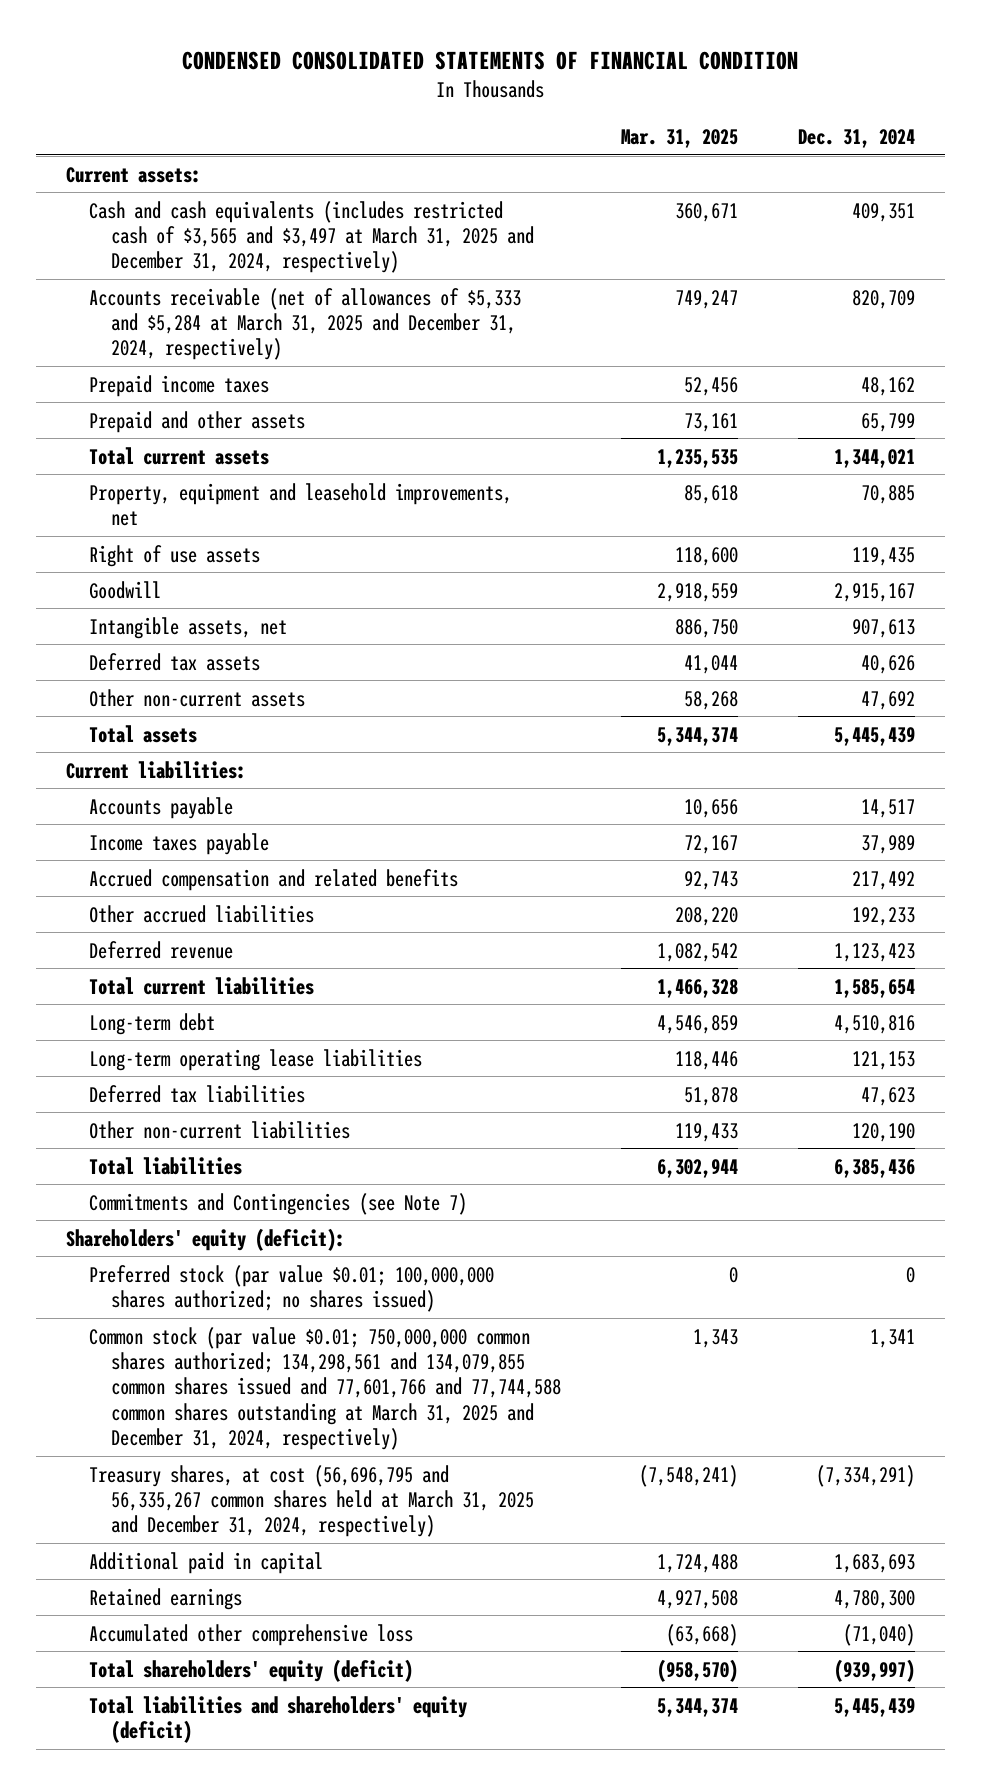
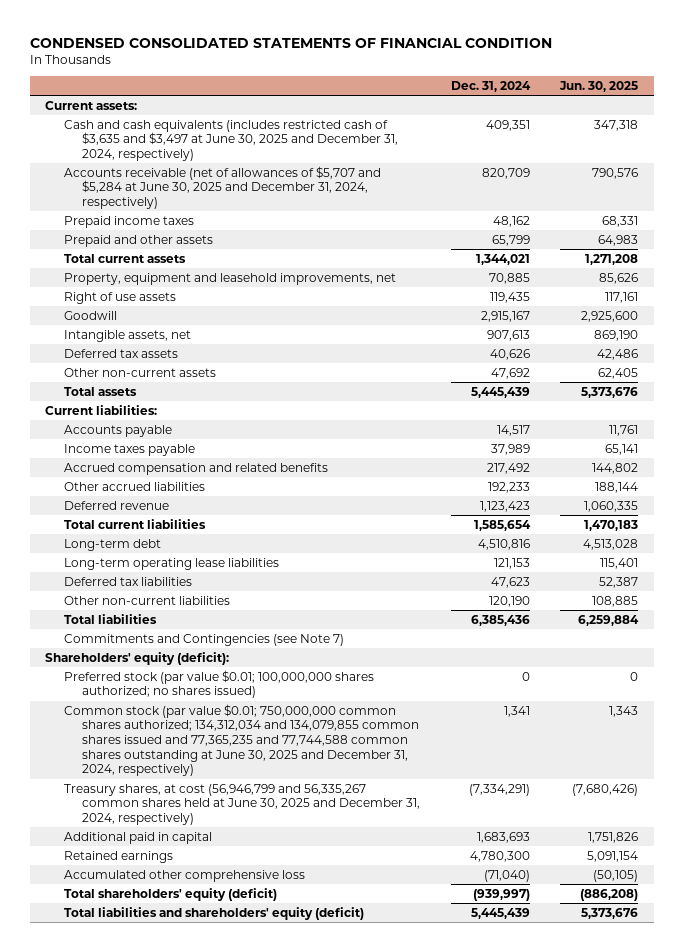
[621,129,739,149] Mar. 31, 2025 -> none
none -> [559,81,639,93] Jun. 30, 2025
[88,200,535,274] Cash and cash equivalents (includes restricted cash of $3,565 and $3,497 at March 31, 2025 and December 31, 2024, respectively) -> [63,119,399,162] Cash and cash equivalents (includes restricted cash of $3,635 and $3,497 at June 30, 2025 and December 31, 2024, respectively)
[88,287,521,361] Accounts receivable (net of allowances of $5,333 and $5,284 at March 31, 2025 and December 31, 2024, respectively) -> [63,165,381,210] Accounts receivable (net of allowances of $5,707 and $5,284 at June 30, 2025 and December 31, 2024, respectively)
[88,1326,562,1451] Common stock (par value $0.01; 750,000,000 common shares authorized; 134,298,561 and 134,079,855 common shares issued and 77,601,766 and 77,744,588 common shares outstanding at March 31, 2025 and December 31, 2024, respectively) -> [63,703,420,777] Common stock (par value $0.01; 750,000,000 common shares authorized; 134,312,034 and 134,079,855 common shares issued and 77,365,235 and 77,744,588 common shares outstanding at June 30, 2025 and December 31, 2024, respectively)
[88,1464,535,1538] Treasury shares, at cost (56,696,795 and 56,335,267 common shares held at March 31, 2025 and December 31, 2024, respectively) -> [63,783,421,826] Treasury shares, at cost (56,946,799 and 56,335,267 common shares held at June 30, 2025 and December 31, 2024, respectively)

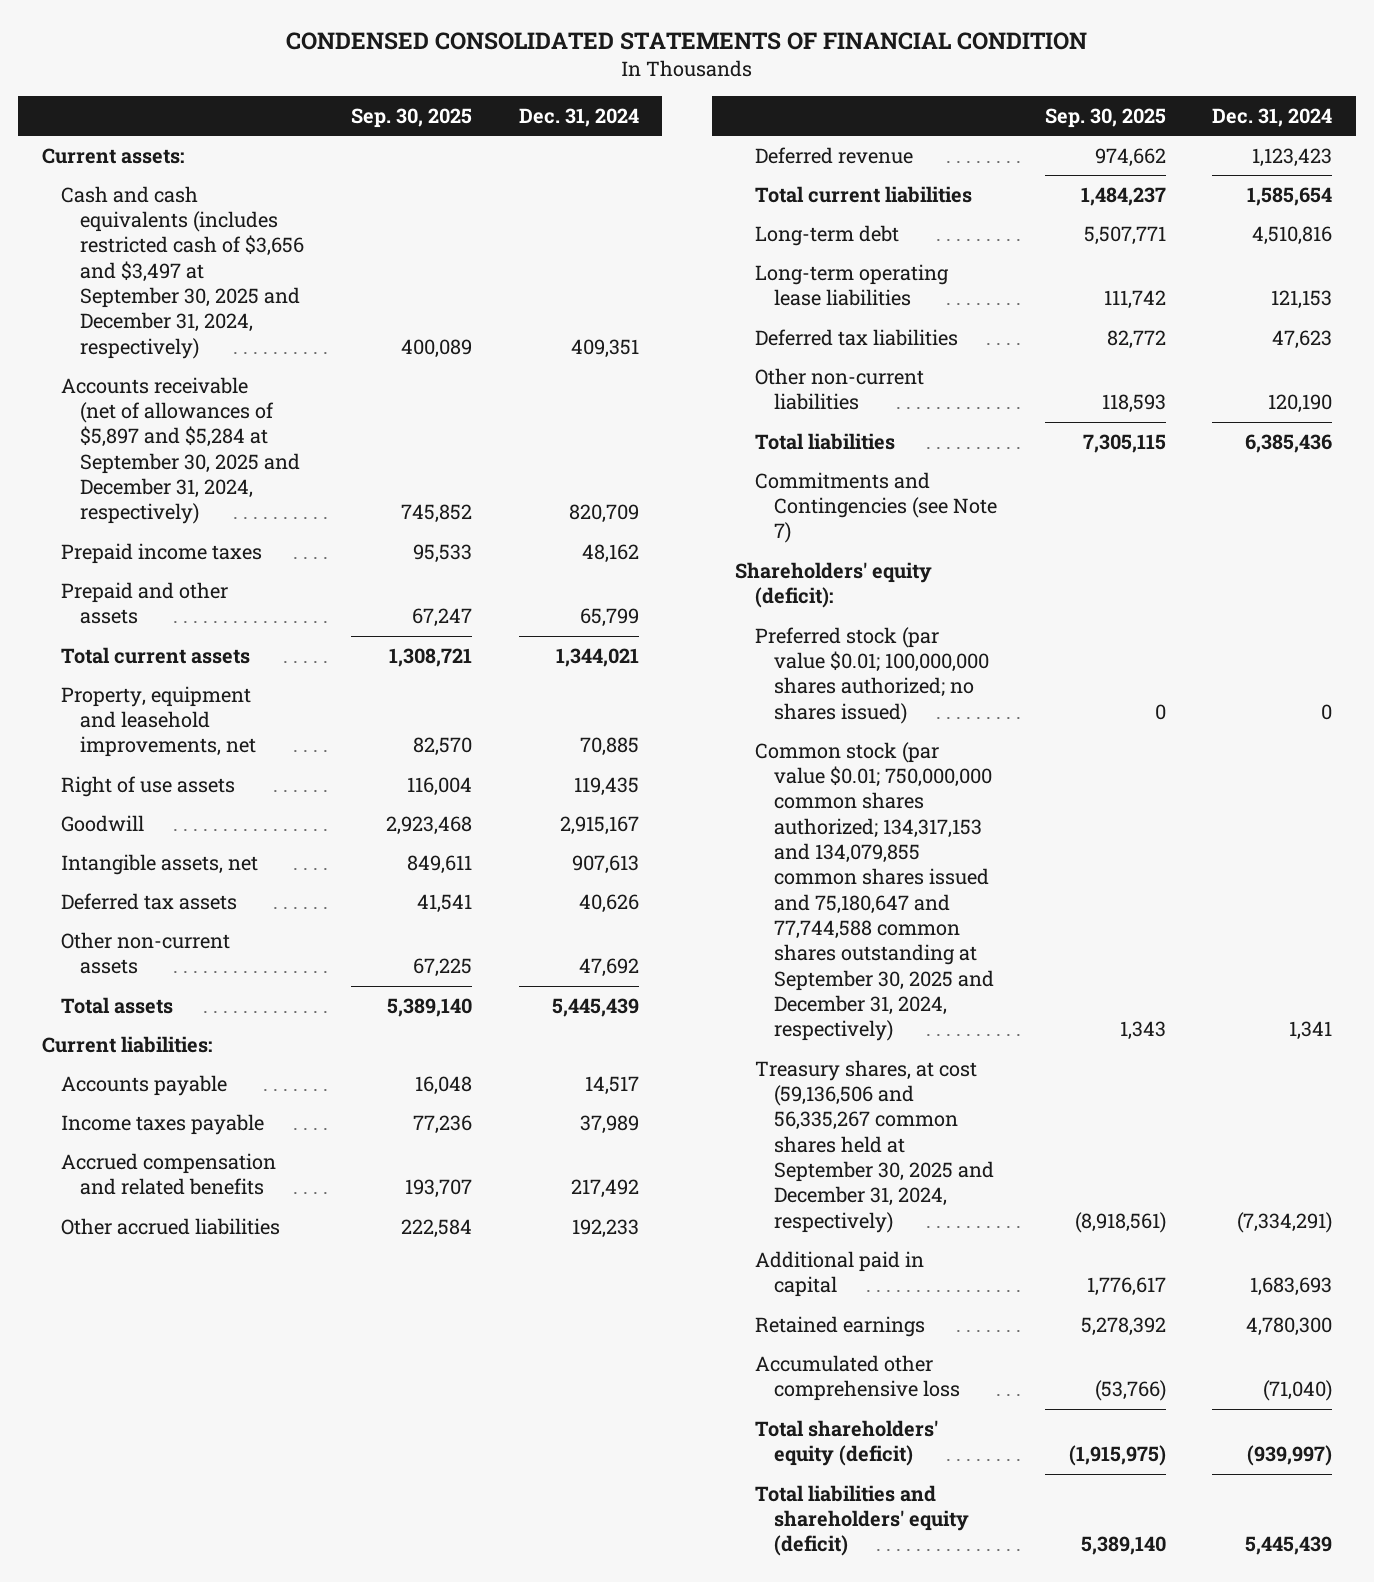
[559,81,639,93] Jun. 30, 2025 -> none
none -> [351,107,473,128] Sep. 30, 2025
[63,119,399,162] Cash and cash equivalents (includes restricted cash of $3,635 and $3,497 at June 30, 2025 and December 31, 2024, respectively) -> [60,185,305,359] Cash and cash equivalents (includes restricted cash of $3,656 and $3,497 at September 30, 2025 and December 31, 2024, respectively)
[63,165,381,210] Accounts receivable (net of allowances of $5,707 and $5,284 at June 30, 2025 and December 31, 2024, respectively) -> [60,376,301,525] Accounts receivable (net of allowances of $5,897 and $5,284 at September 30, 2025 and December 31, 2024, respectively)
[63,703,420,777] Common stock (par value $0.01; 750,000,000 common shares authorized; 134,312,034 and 134,079,855 common shares issued and 77,365,235 and 77,744,588 common shares outstanding at June 30, 2025 and December 31, 2024, respectively) -> [754,741,994,1042] Common stock (par value $0.01; 750,000,000 common shares authorized; 134,317,153 and 134,079,855 common shares issued and 75,180,647 and 77,744,588 common shares outstanding at September 30, 2025 and December 31, 2024, respectively)
[63,783,421,826] Treasury shares, at cost (56,946,799 and 56,335,267 common shares held at June 30, 2025 and December 31, 2024, respectively) -> [754,1059,994,1233] Treasury shares, at cost (59,136,506 and 56,335,267 common shares held at September 30, 2025 and December 31, 2024, respectively)

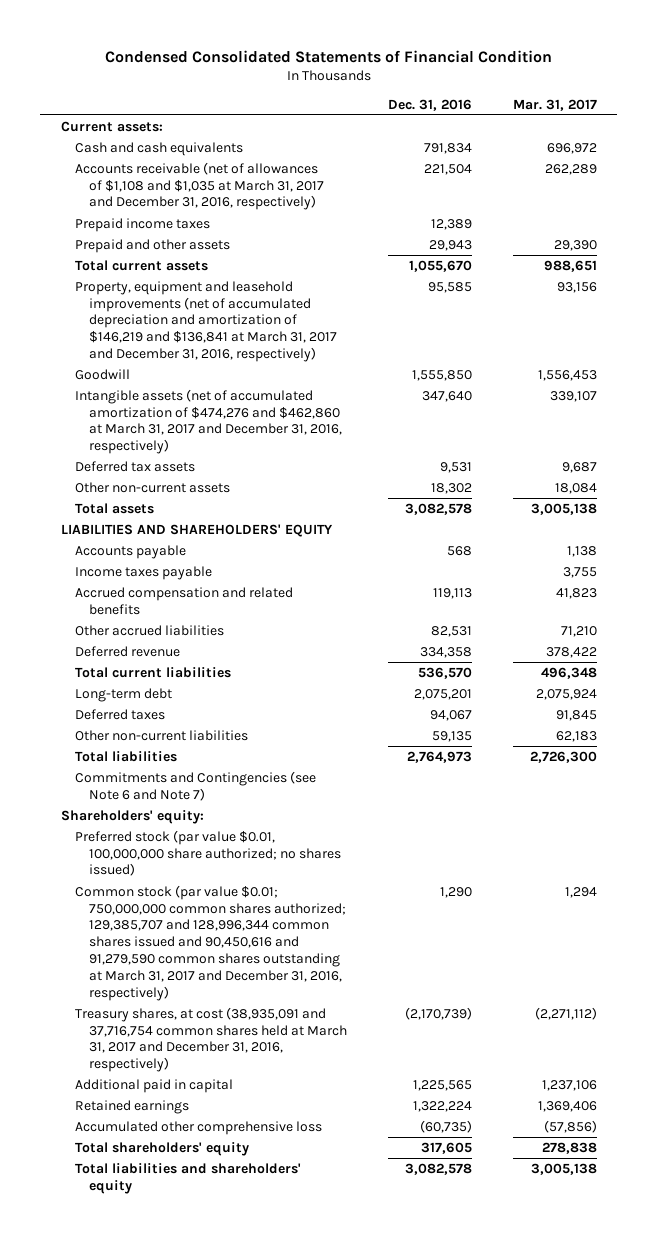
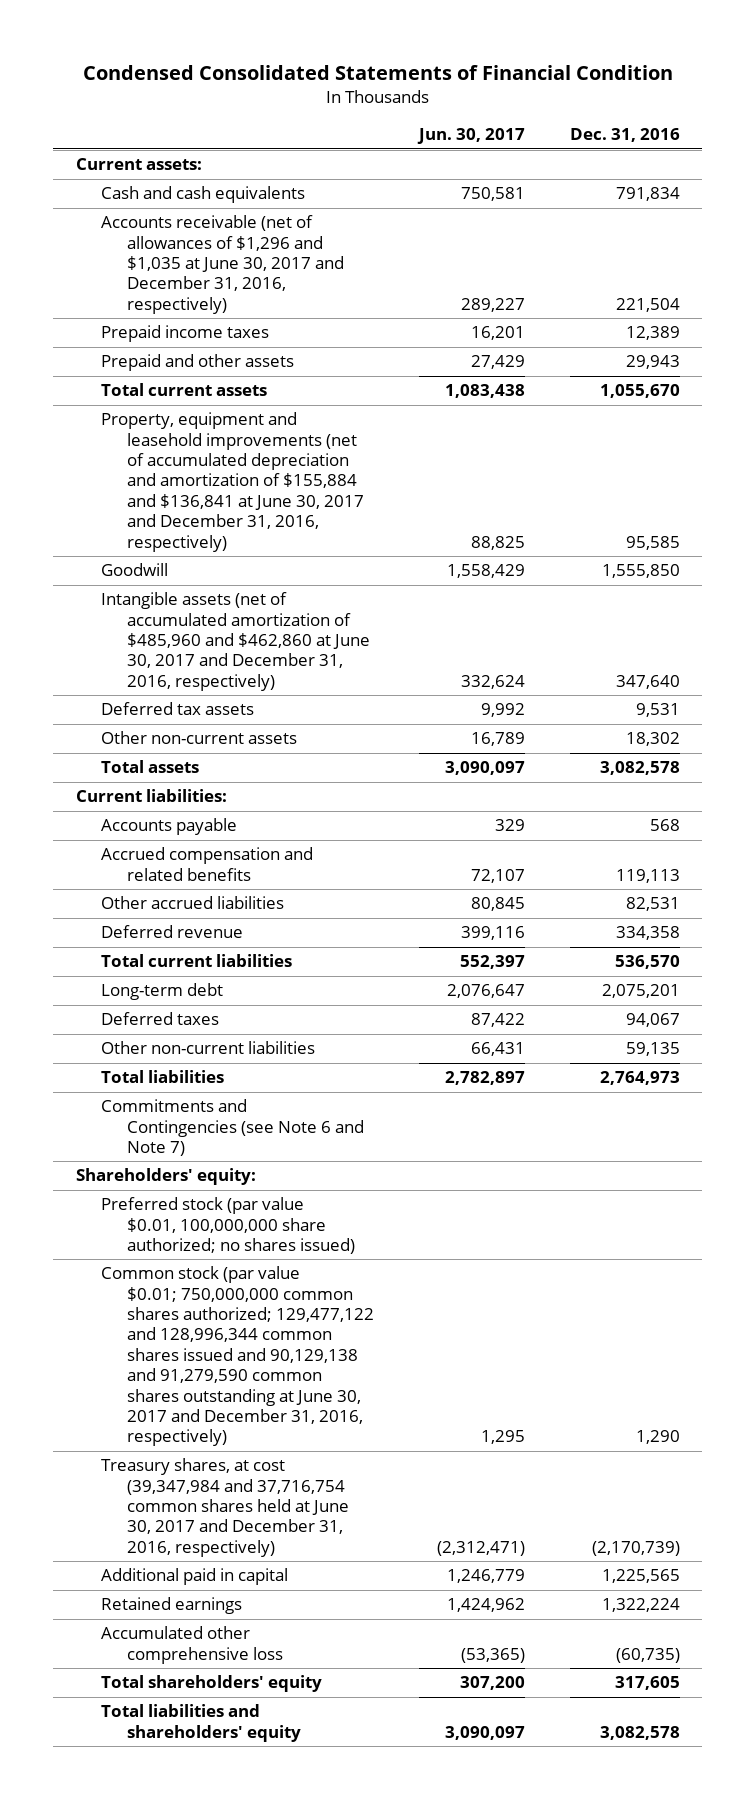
[512,98,597,111] Mar. 31, 2017 -> none
none -> [417,128,526,145] Jun. 30, 2017
[74,161,324,211] Accounts receivable (net of allowances of $1,108 and $1,035 at March 31, 2017 and December 31, 2016, respectively) -> [101,215,345,314] Accounts receivable (net of allowances of $1,296 and $1,035 at June 30, 2017 and December 31, 2016, respectively)
[74,280,337,363] Property, equipment and leasehold improvements (net of accumulated depreciation and amortization of $146,219 and $136,841 at March 31, 2017 and December 31, 2016, respectively) -> [101,412,365,552] Property, equipment and leasehold improvements (net of accumulated depreciation and amortization of $155,884 and $136,841 at June 30, 2017 and December 31, 2016, respectively)
[74,388,342,455] Intangible assets (net of accumulated amortization of $474,276 and $462,860 at March 31, 2017 and December 31, 2016, respectively) -> [101,592,371,691] Intangible assets (net of accumulated amortization of $485,960 and $462,860 at June 30, 2017 and December 31, 2016, respectively)
[60,523,333,537] LIABILITIES AND SHAREHOLDERS' EQUITY -> none
none -> [75,789,227,803] Current liabilities:
[74,565,212,580] Income taxes payable -> none
[74,884,346,1001] Common stock (par value $0.01; 750,000,000 common shares authorized; 129,385,707 and 128,996,344 common shares issued and 90,450,616 and 91,279,590 common shares outstanding at March 31, 2017 and December 31, 2016, respectively) -> [101,1266,375,1447] Common stock (par value $0.01; 750,000,000 common shares authorized; 129,477,122 and 128,996,344 common shares issued and 90,129,138 and 91,279,590 common shares outstanding at June 30, 2017 and December 31, 2016, respectively)
[74,1006,347,1073] Treasury shares, at cost (38,935,091 and 37,716,754 common shares held at March 31, 2017 and December 31, 2016, respectively) -> [101,1458,350,1557] Treasury shares, at cost (39,347,984 and 37,716,754 common shares held at June 30, 2017 and December 31, 2016, respectively)

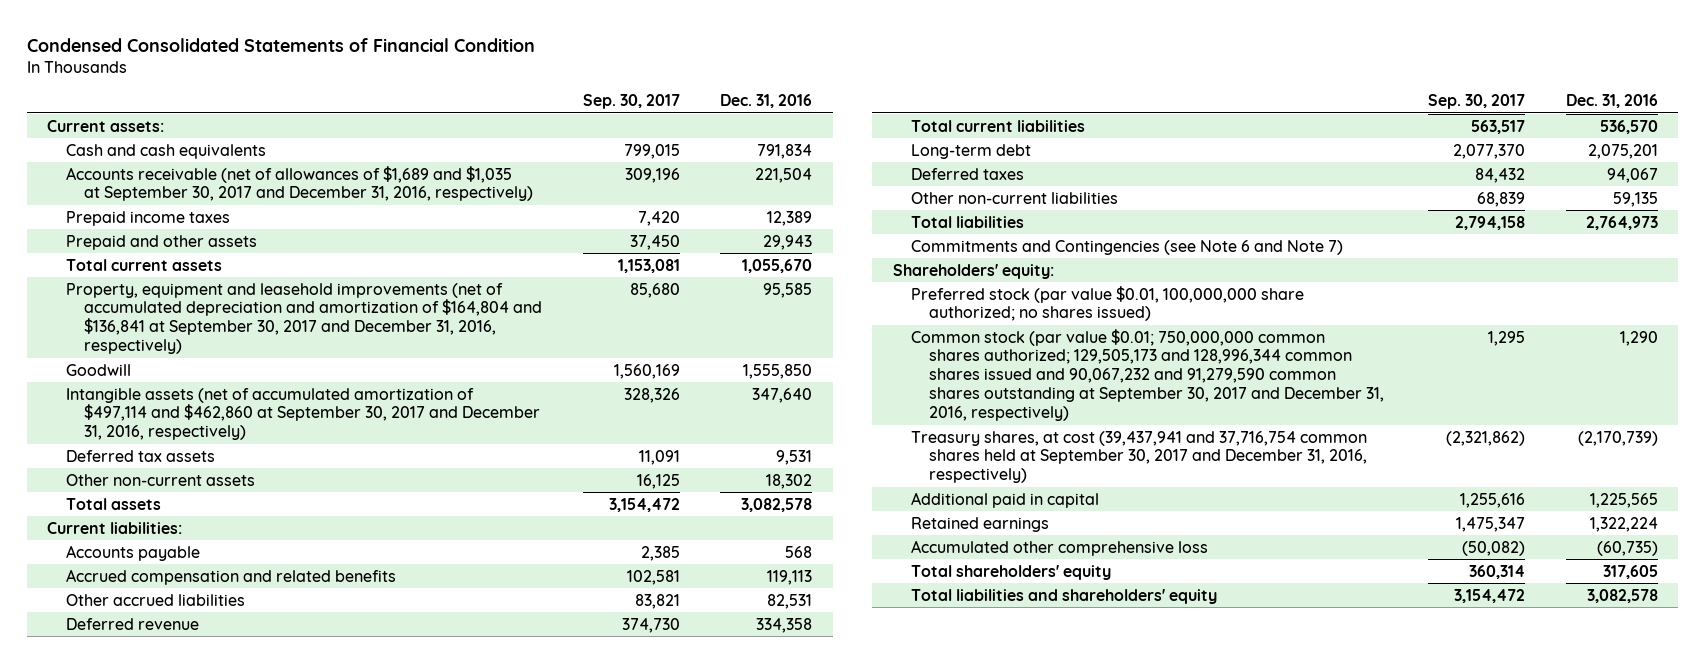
[417,128,526,145] Jun. 30, 2017 -> none
none -> [582,94,680,110] Sep. 30, 2017
[101,215,345,314] Accounts receivable (net of allowances of $1,296 and $1,035 at June 30, 2017 and December 31, 2016, respectively) -> [65,165,533,202] Accounts receivable (net of allowances of $1,689 and $1,035 at September 30, 2017 and December 31, 2016, respectively)
[101,412,365,552] Property, equipment and leasehold improvements (net of accumulated depreciation and amortization of $155,884 and $136,841 at June 30, 2017 and December 31, 2016, respectively) -> [65,282,542,355] Property, equipment and leasehold improvements (net of accumulated depreciation and amortization of $164,804 and $136,841 at September 30, 2017 and December 31, 2016, respectively)
[101,592,371,691] Intangible assets (net of accumulated amortization of $485,960 and $462,860 at June 30, 2017 and December 31, 2016, respectively) -> [65,387,540,441] Intangible assets (net of accumulated amortization of $497,114 and $462,860 at September 30, 2017 and December 31, 2016, respectively)
[101,1266,375,1447] Common stock (par value $0.01; 750,000,000 common shares authorized; 129,477,122 and 128,996,344 common shares issued and 90,129,138 and 91,279,590 common shares outstanding at June 30, 2017 and December 31, 2016, respectively) -> [910,328,1385,422] Common stock (par value $0.01; 750,000,000 common shares authorized; 129,505,173 and 128,996,344 common shares issued and 90,067,232 and 91,279,590 common shares outstanding at September 30, 2017 and December 31, 2016, respectively)
[101,1458,350,1557] Treasury shares, at cost (39,347,984 and 37,716,754 common shares held at June 30, 2017 and December 31, 2016, respectively) -> [910,430,1368,484] Treasury shares, at cost (39,437,941 and 37,716,754 common shares held at September 30, 2017 and December 31, 2016, respectively)

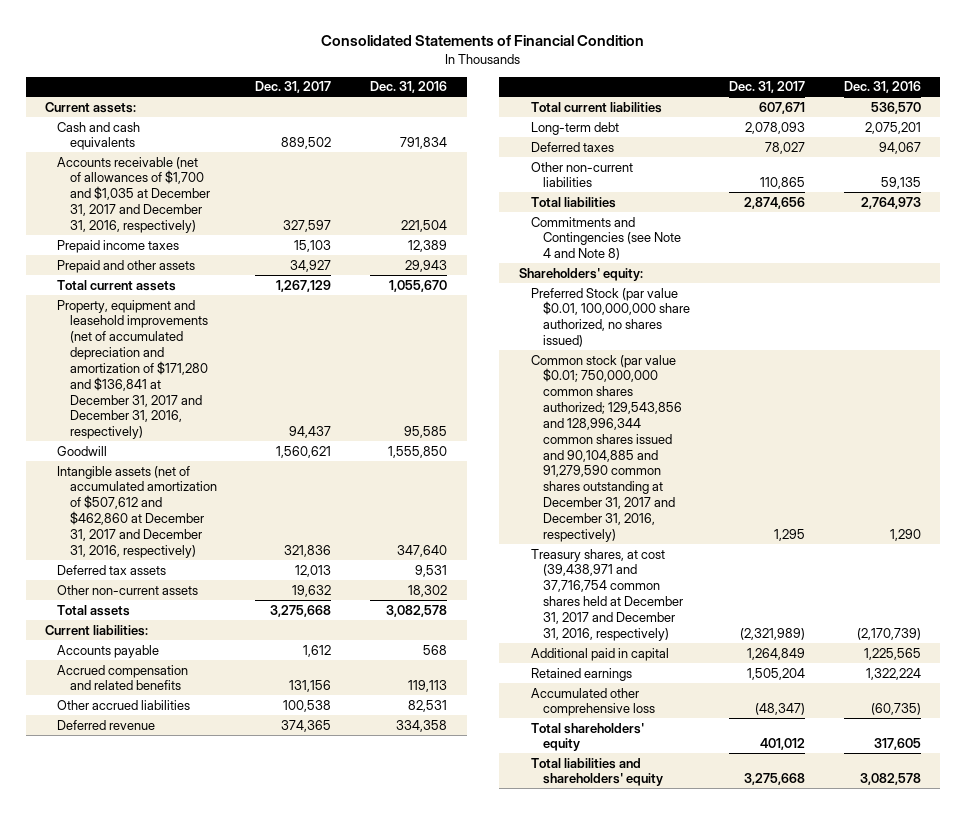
[26,37,535,52] Condensed Consolidated Statements of Financial Condition -> [320,35,644,47] Consolidated Statements of Financial Condition
[582,94,680,110] Sep. 30, 2017 -> none
none -> [255,81,332,94] Dec. 31, 2017
[65,165,533,202] Accounts receivable (net of allowances of $1,689 and $1,035 at September 30, 2017 and December 31, 2016, respectively) -> [57,156,210,233] Accounts receivable (net of allowances of $1,700 and $1,035 at December 31, 2017 and December 31, 2016, respectively)
[65,282,542,355] Property, equipment and leasehold improvements (net of accumulated depreciation and amortization of $164,804 and $136,841 at September 30, 2017 and December 31, 2016, respectively) -> [57,299,208,440] Property, equipment and leasehold improvements (net of accumulated depreciation and amortization of $171,280 and $136,841 at December 31, 2017 and December 31, 2016, respectively)
[65,387,540,441] Intangible assets (net of accumulated amortization of $497,114 and $462,860 at September 30, 2017 and December 31, 2016, respectively) -> [57,465,217,558] Intangible assets (net of accumulated amortization of $507,612 and $462,860 at December 31, 2017 and December 31, 2016, respectively)
[910,239,1343,255] Commitments and Contingencies (see Note 6 and Note 7) -> [531,216,682,261] Commitments and Contingencies (see Note 4 and Note 8)
[910,285,1304,322] Preferred stock (par value $0.01, 100,000,000 share authorized; no shares issued) -> [531,287,691,348] Preferred Stock (par value $0.01, 100,000,000 share authorized, no shares issued)
[910,328,1385,422] Common stock (par value $0.01; 750,000,000 common shares authorized; 129,505,173 and 128,996,344 common shares issued and 90,067,232 and 91,279,590 common shares outstanding at September 30, 2017 and December 31, 2016, respectively) -> [531,354,683,542] Common stock (par value $0.01; 750,000,000 common shares authorized; 129,543,856 and 128,996,344 common shares issued and 90,104,885 and 91,279,590 common shares outstanding at December 31, 2017 and December 31, 2016, respectively)
[910,430,1368,484] Treasury shares, at cost (39,437,941 and 37,716,754 common shares held at September 30, 2017 and December 31, 2016, respectively) -> [531,548,684,641] Treasury shares, at cost (39,438,971 and 37,716,754 common shares held at December 31, 2017 and December 31, 2016, respectively)

